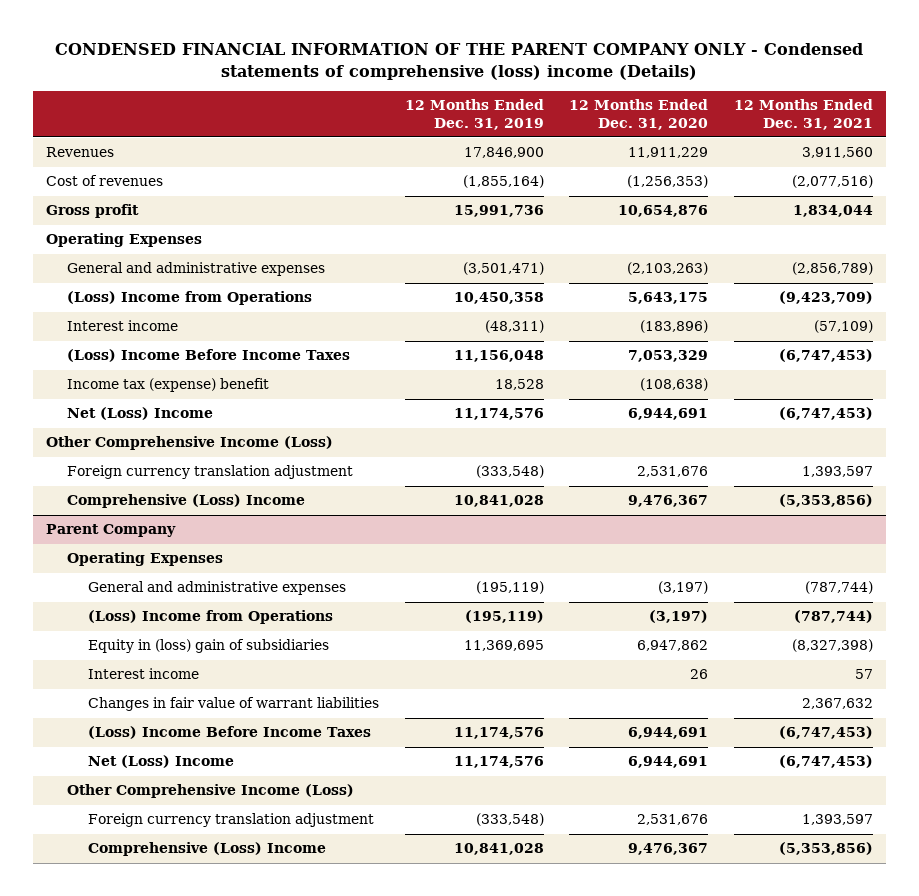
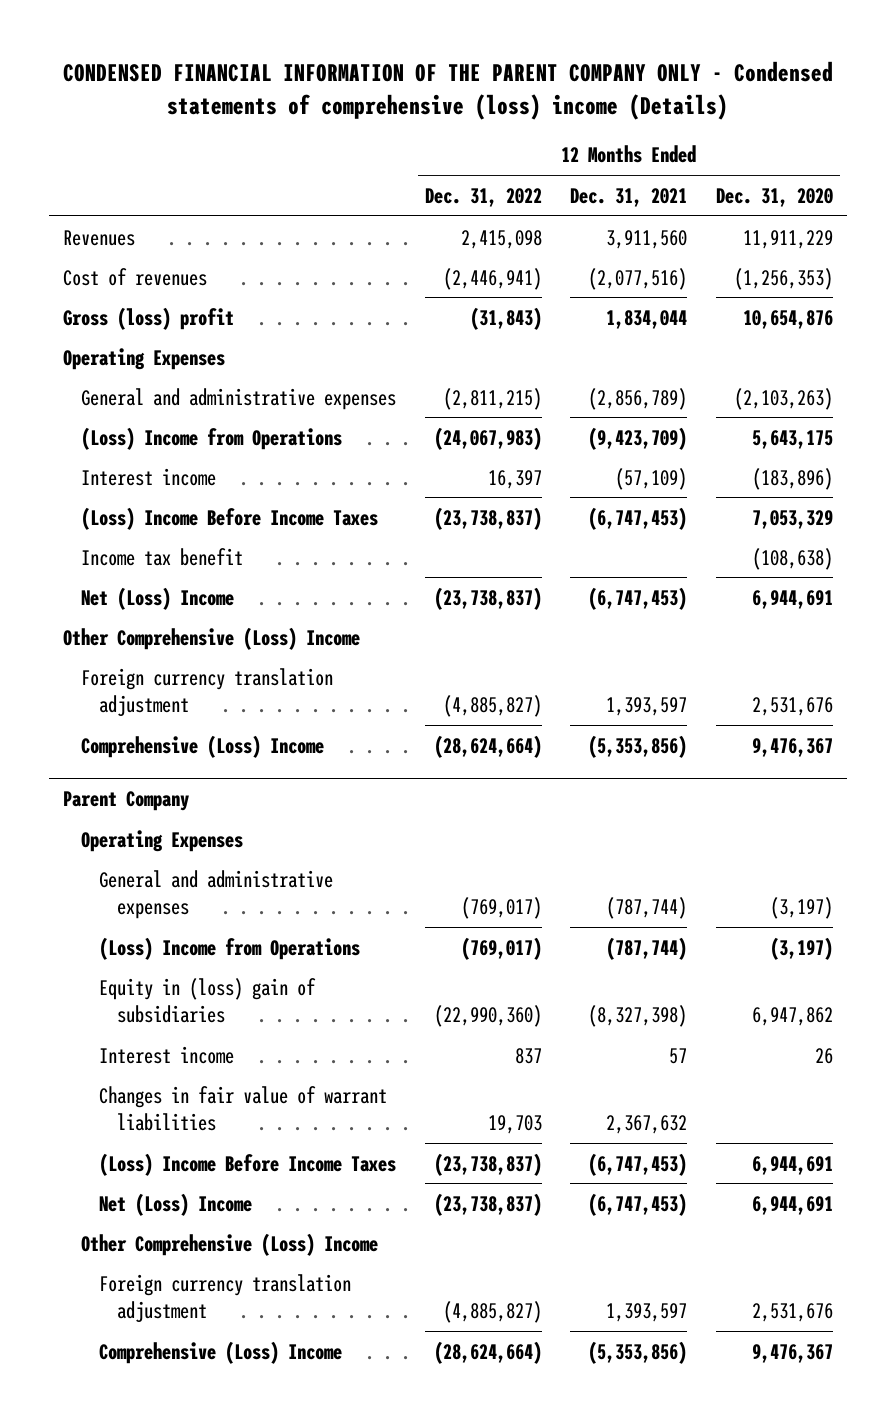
[404,99,544,130] 12 Months Ended Dec. 31, 2019 -> none
none -> [424,187,542,207] Dec. 31, 2022
[45,204,139,219] Gross profit -> [62,306,234,330] Gross (loss) profit
[66,378,269,393] Income tax (expense) benefit -> [81,547,244,566] Income tax benefit
[45,436,333,451] Other Comprehensive Income (Loss) -> [62,626,360,650] Other Comprehensive (Loss) Income
[66,784,354,799] Other Comprehensive Income (Loss) -> [81,1232,379,1256] Other Comprehensive (Loss) Income

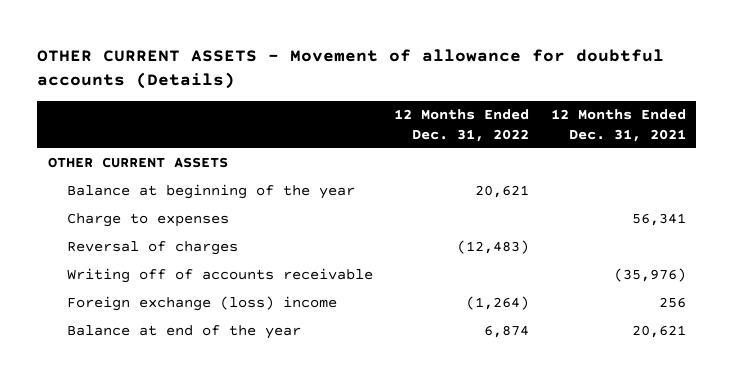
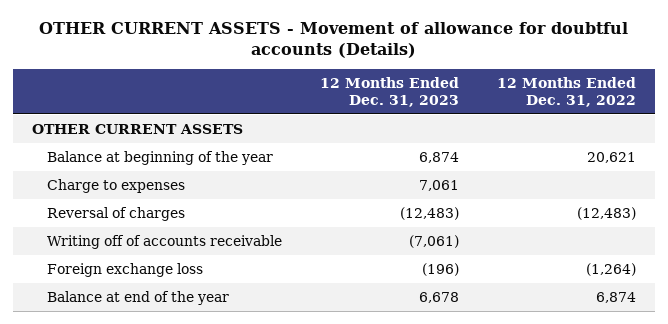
[550,109,686,142] 12 Months Ended Dec. 31, 2021 -> none
none -> [319,76,459,107] 12 Months Ended Dec. 31, 2023
[67,296,338,312] Foreign exchange (loss) income -> [46,262,203,277] Foreign exchange loss

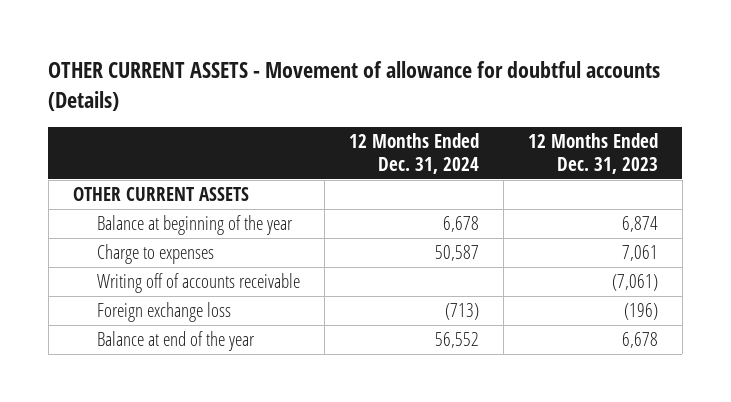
[497,76,637,107] 12 Months Ended Dec. 31, 2022 -> none
none -> [348,133,479,174] 12 Months Ended Dec. 31, 2024
[46,206,185,221] Reversal of charges -> none

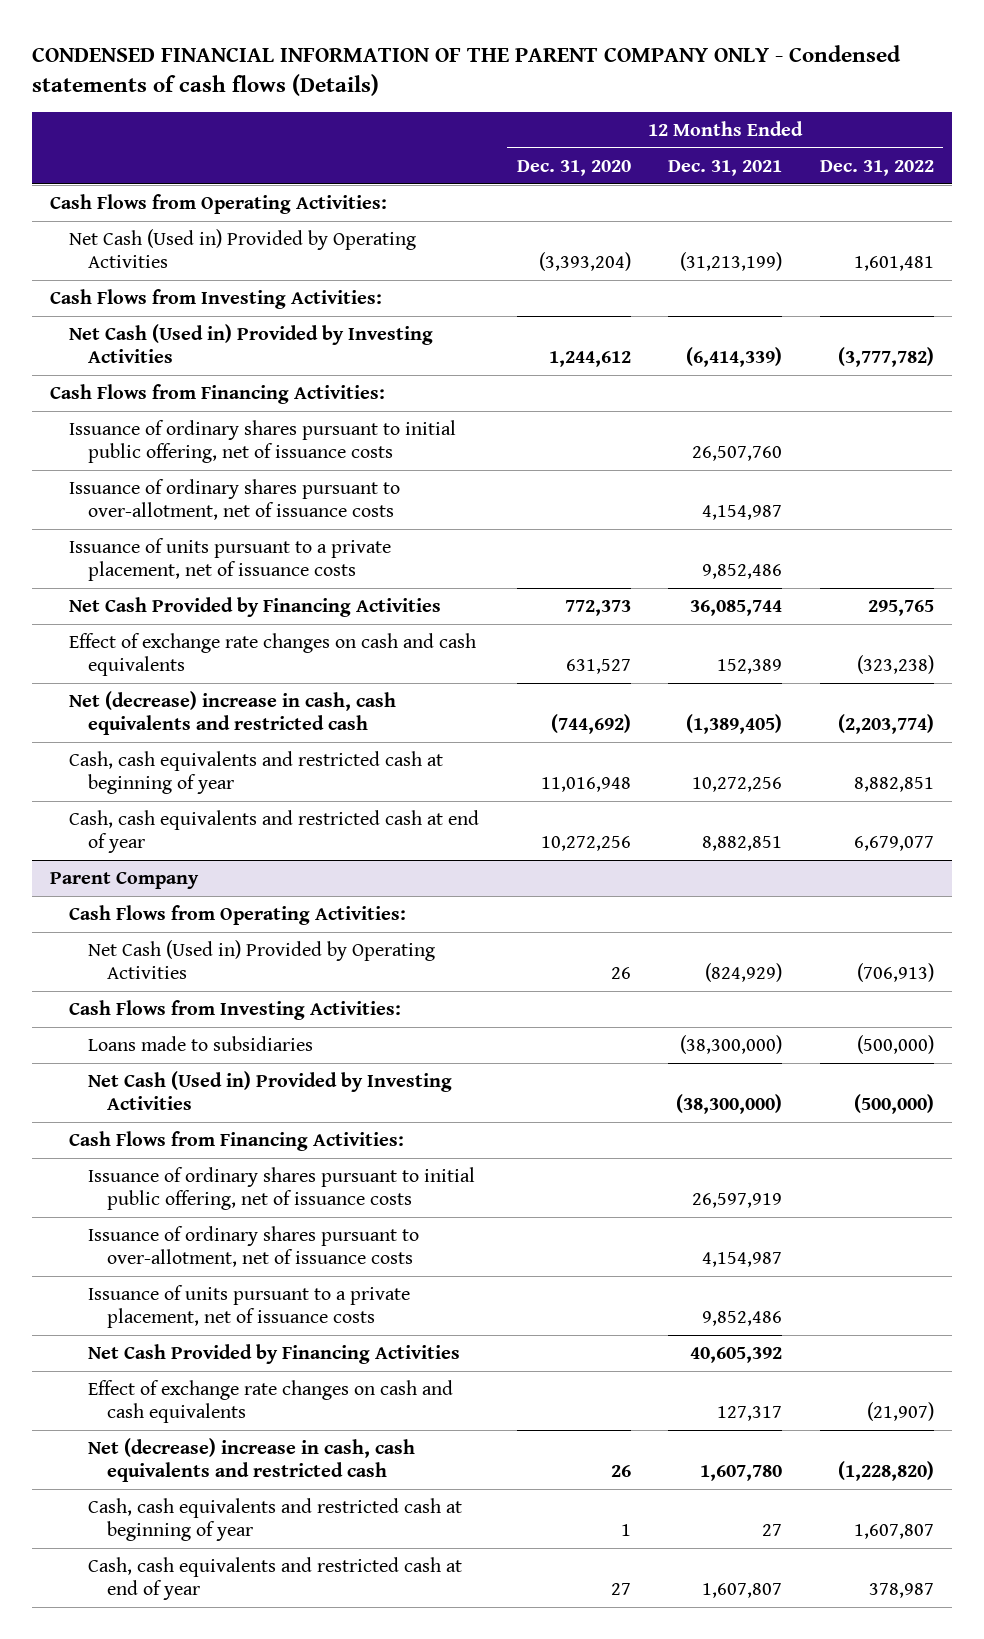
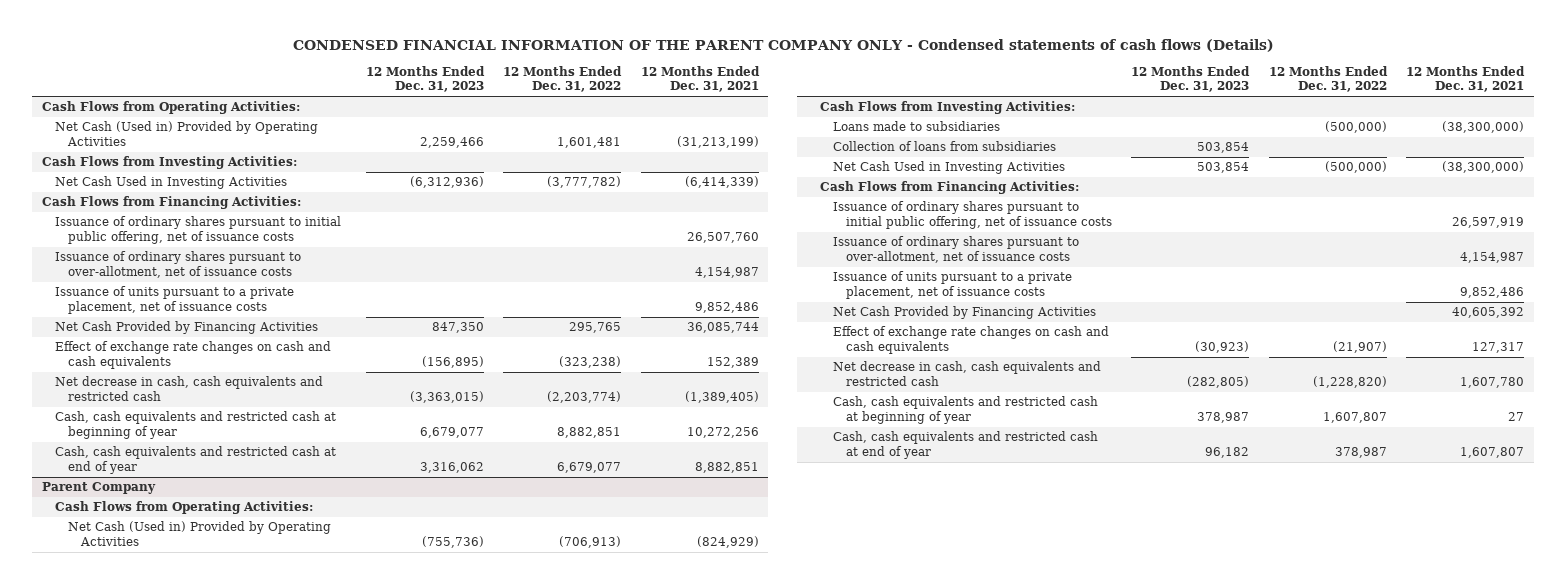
[516,159,631,176] Dec. 31, 2020 -> none
none -> [366,66,486,93] 12 Months Ended Dec. 31, 2023
[69,323,434,363] Net Cash (Used in) Provided by Investing Activities -> [54,176,287,190] Net Cash Used in Investing Activities
[69,690,397,735] Net (decrease) increase in cash, cash equivalents and restricted cash -> [54,376,323,401] Net decrease in cash, cash equivalents and restricted cash
none -> [833,141,1057,152] Collection of loans from subsidiaries
[88,1070,453,1110] Net Cash (Used in) Provided by Investing Activities -> [833,161,1066,175] Net Cash Used in Investing Activities
[88,1437,416,1482] Net (decrease) increase in cash, cash equivalents and restricted cash -> [833,361,1102,386] Net decrease in cash, cash equivalents and restricted cash

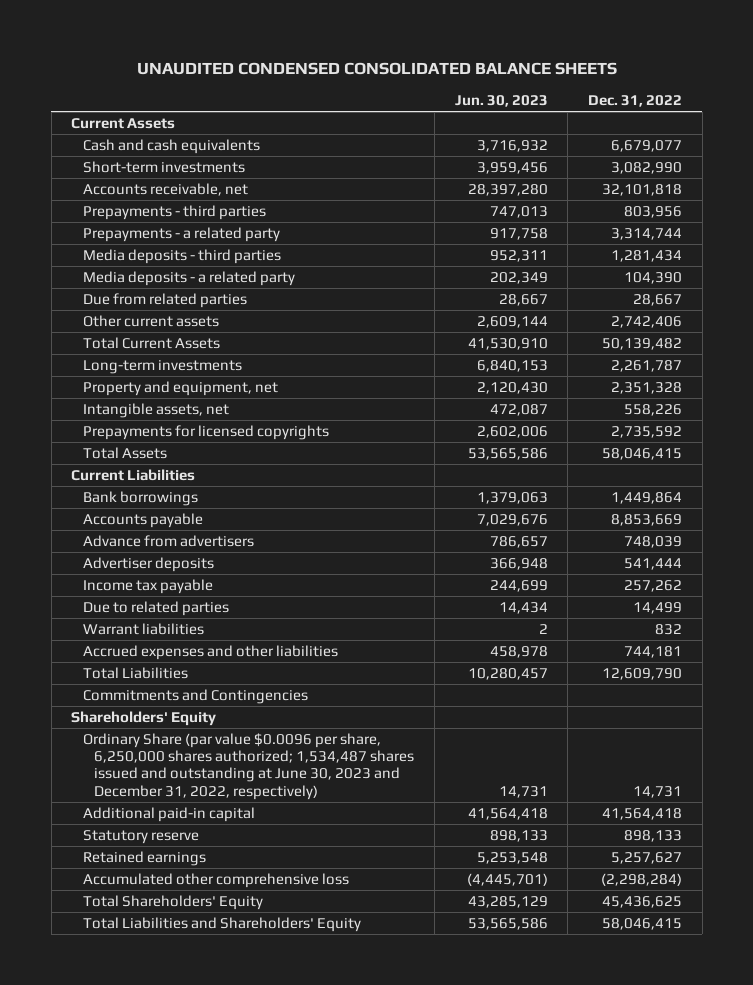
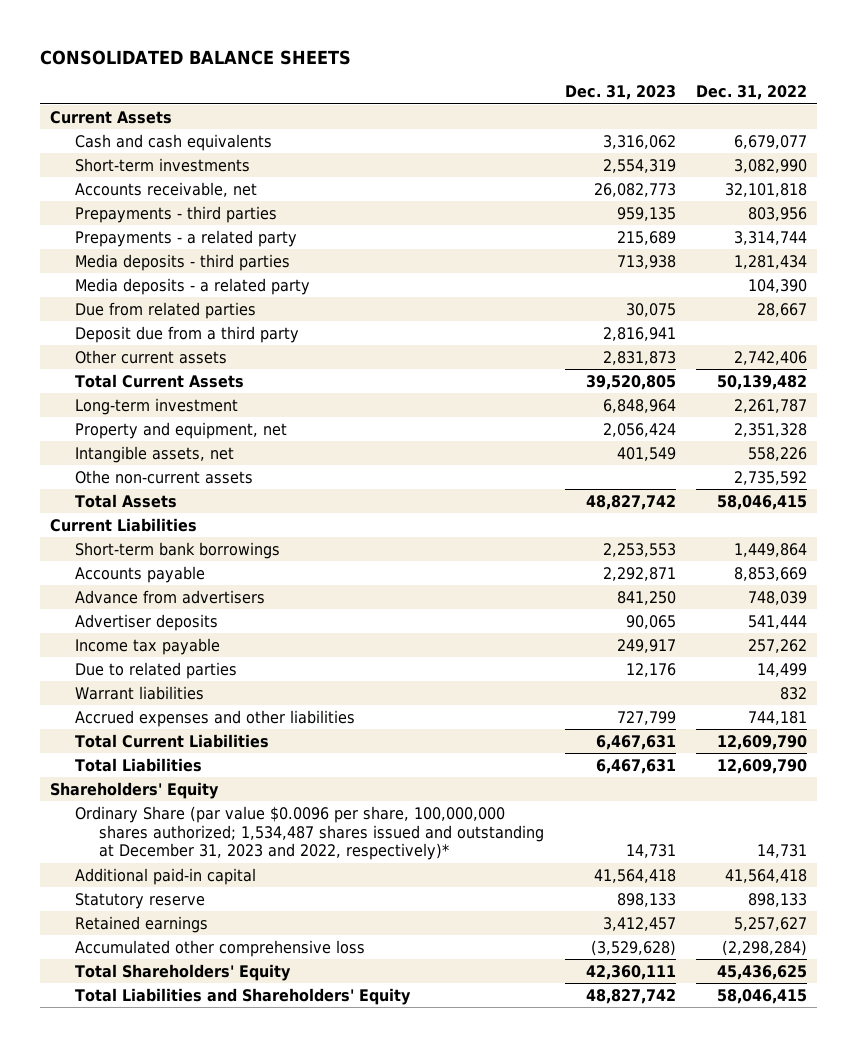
[136,62,617,76] UNAUDITED CONDENSED CONSOLIDATED BALANCE SHEETS -> [39,49,351,65] CONSOLIDATED BALANCE SHEETS
[454,95,548,108] Jun. 30, 2023 -> none
none -> [564,85,676,101] Dec. 31, 2023
none -> [74,325,299,343] Deposit due from a third party
[82,359,242,374] Long-term investments -> [74,397,238,415] Long-term investment
[82,424,329,440] Prepayments for licensed copyrights -> [74,469,253,484] Othe non-current assets
[82,490,198,506] Bank borrowings -> [74,541,280,559] Short-term bank borrowings
none -> [74,733,269,748] Total Current Liabilities
[82,688,308,704] Commitments and Contingencies -> none
[82,732,415,800] Ordinary Share (par value $0.0096 per share, 6,250,000 shares authorized; 1,534,487 shares issued and outstanding at June 30, 2023 and December 31, 2022, respectively) -> [74,805,545,861] Ordinary Share (par value $0.0096 per share, 100,000,000 shares authorized; 1,534,487 shares issued and outstanding at December 31, 2023 and 2022, respectively)*

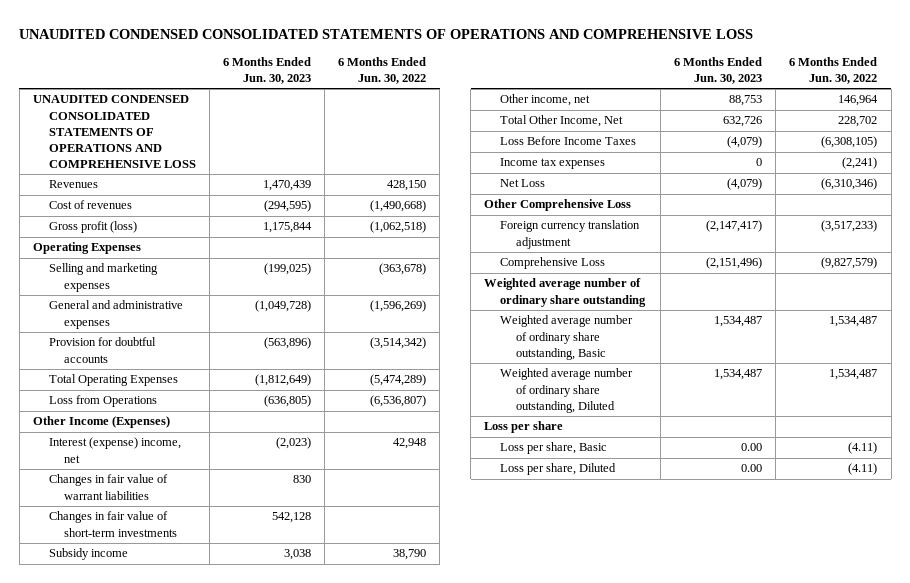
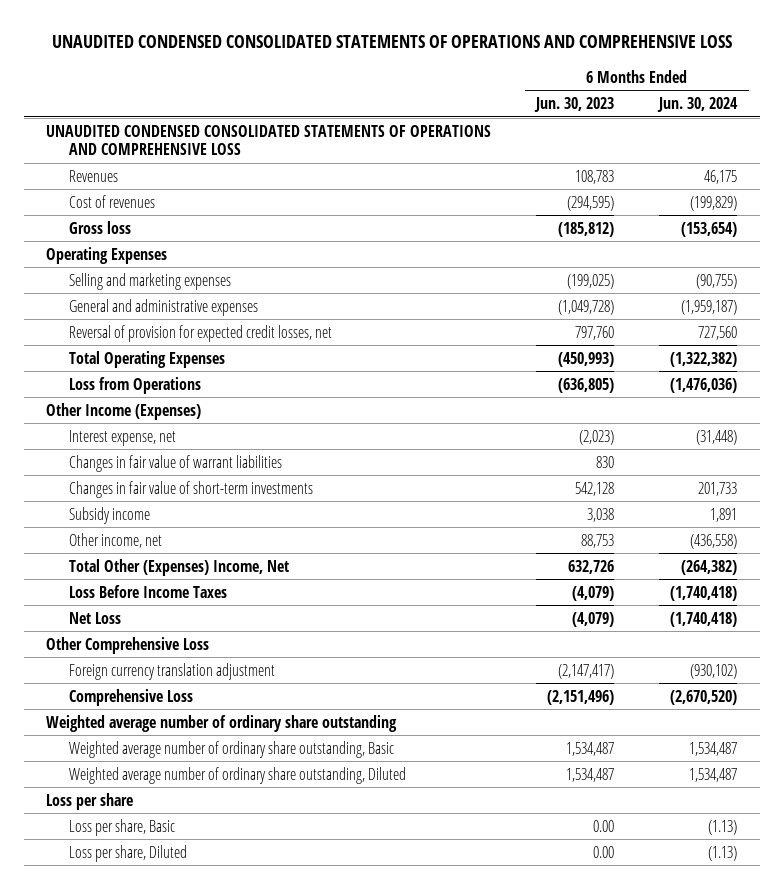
[338,56,427,84] 6 Months Ended Jun. 30, 2022 -> none
none -> [657,97,739,113] Jun. 30, 2024
[262,180,311,192] 1,470,439 -> [575,169,615,184] 108,783
[48,221,137,234] Gross profit (loss) -> [68,220,131,234] Gross loss
[262,222,312,234] 1,175,844 -> [558,221,615,237] (185,812)
[48,337,156,363] Provision for doubtful accounts -> none
none -> [68,324,332,342] Reversal of provision for expected credit losses, net
[254,374,311,387] (1,812,649) -> [558,351,615,367] (450,993)
[48,437,181,463] Interest (expense) income, net -> [68,429,176,446] Interest expense, net
[500,115,624,128] Total Other Income, Net -> [68,558,289,576] Total Other (Expenses) Income, Net
[500,158,606,170] Income tax expenses -> none

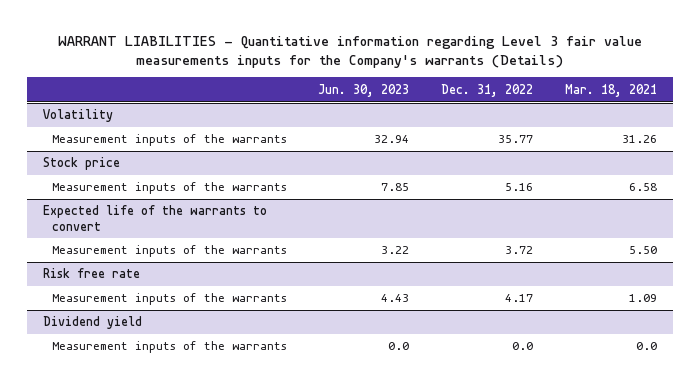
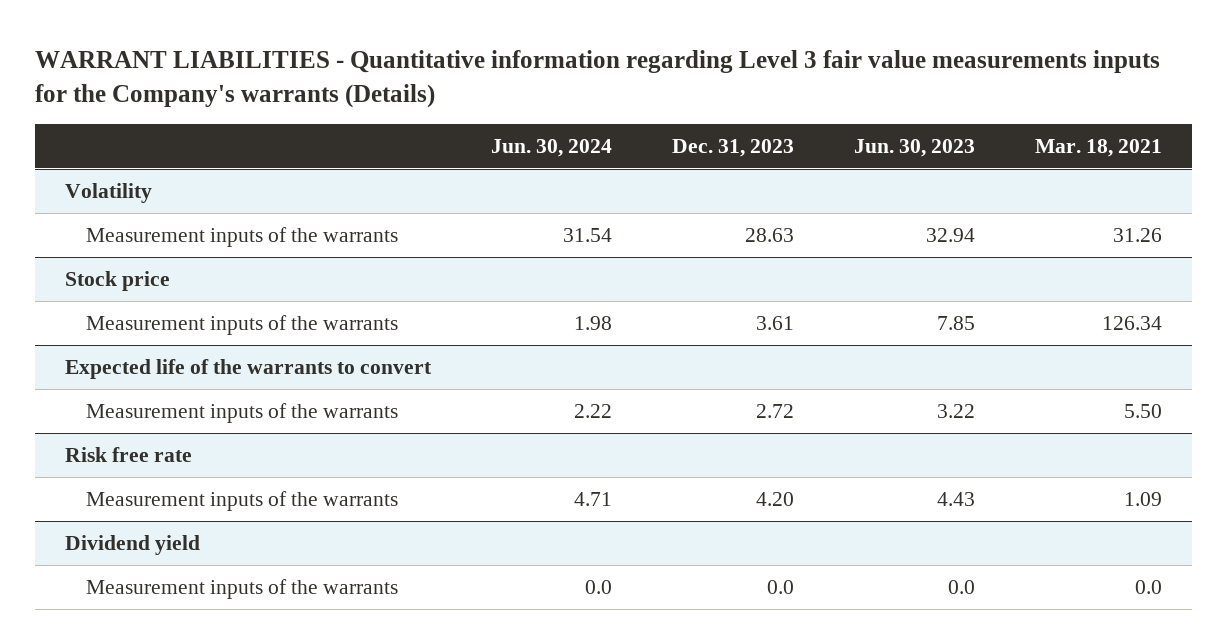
[441,83,534,97] Dec. 31, 2022 -> none
none -> [490,138,612,157] Jun. 30, 2024
none -> [671,138,794,157] Dec. 31, 2023
[628,183,657,192] 6.58 -> [1102,316,1163,331] 126.34

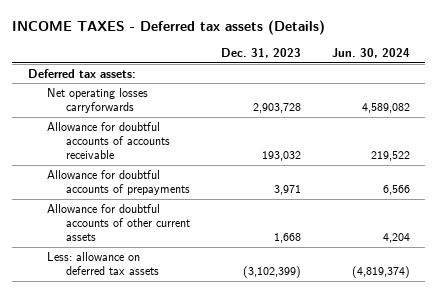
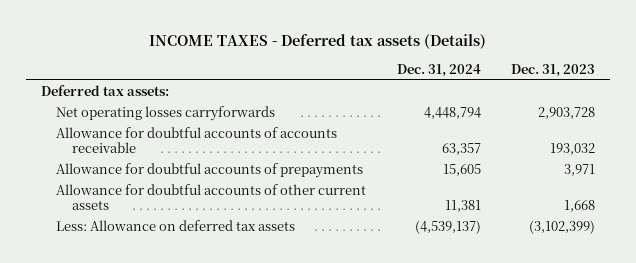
[331,48,410,59] Jun. 30, 2024 -> none
none -> [396,63,481,77] Dec. 31, 2024
[46,251,160,276] Less: allowance on deferred tax assets -> [56,220,296,232] Less: Allowance on deferred tax assets

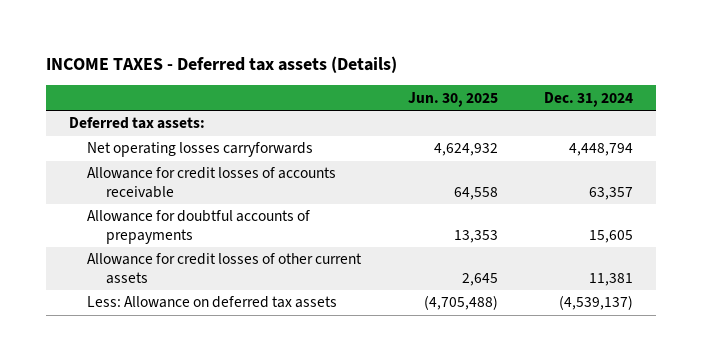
[510,63,595,77] Dec. 31, 2023 -> none
none -> [407,91,498,107] Jun. 30, 2025
[56,127,338,154] Allowance for doubtful accounts of accounts receivable -> [87,167,337,198] Allowance for credit losses of accounts receivable
[56,184,367,211] Allowance for doubtful accounts of other current assets -> [87,253,363,284] Allowance for credit losses of other current assets

